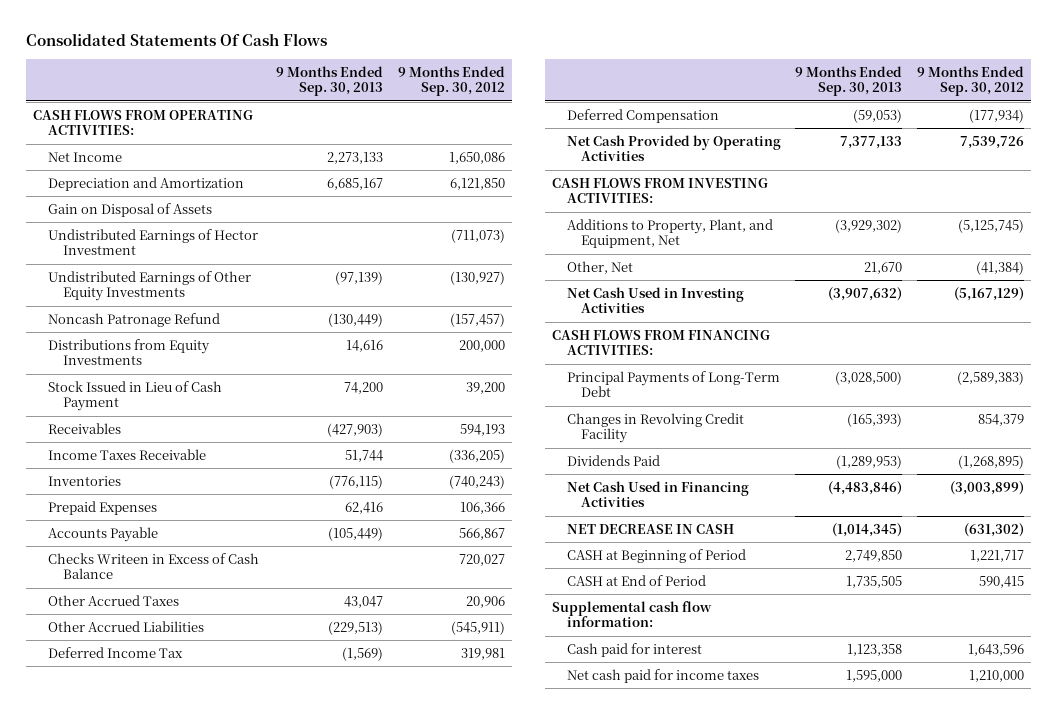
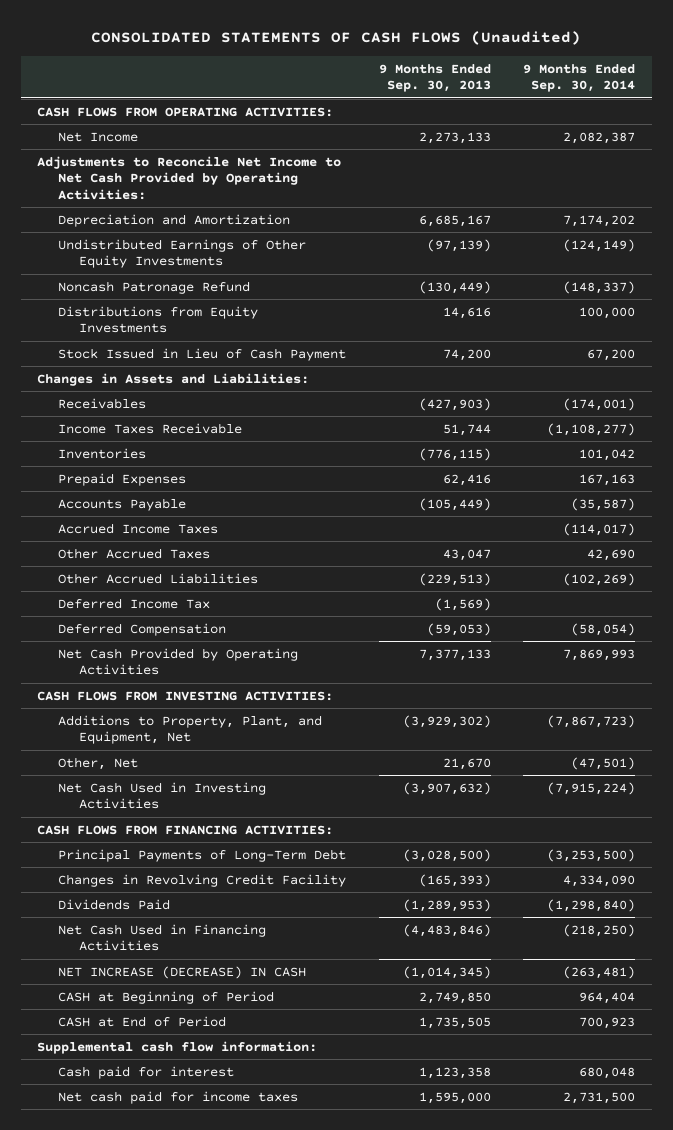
[25,32,327,46] Consolidated Statements Of Cash Flows -> [91,31,582,46] CONSOLIDATED STATEMENTS OF CASH FLOWS (Unaudited)
[397,65,505,97] 9 Months Ended Sep. 30, 2012 -> none
none -> [523,63,636,93] 9 Months Ended Sep. 30, 2014
none -> [37,155,342,200] Adjustments to Reconcile Net Income to Net Cash Provided by Operating Activities:
[47,202,212,217] Gain on Disposal of Assets -> none
[47,228,258,256] Undistributed Earnings of Hector Investment -> none
none -> [37,372,310,386] Changes in Assets and Liabilities:
[47,552,259,580] Checks Writeen in Excess of Cash Balance -> none
none -> [58,522,219,534] Accrued Income Taxes
[566,523,734,534] NET DECREASE IN CASH -> [58,965,307,979] NET INCREASE (DECREASE) IN CASH

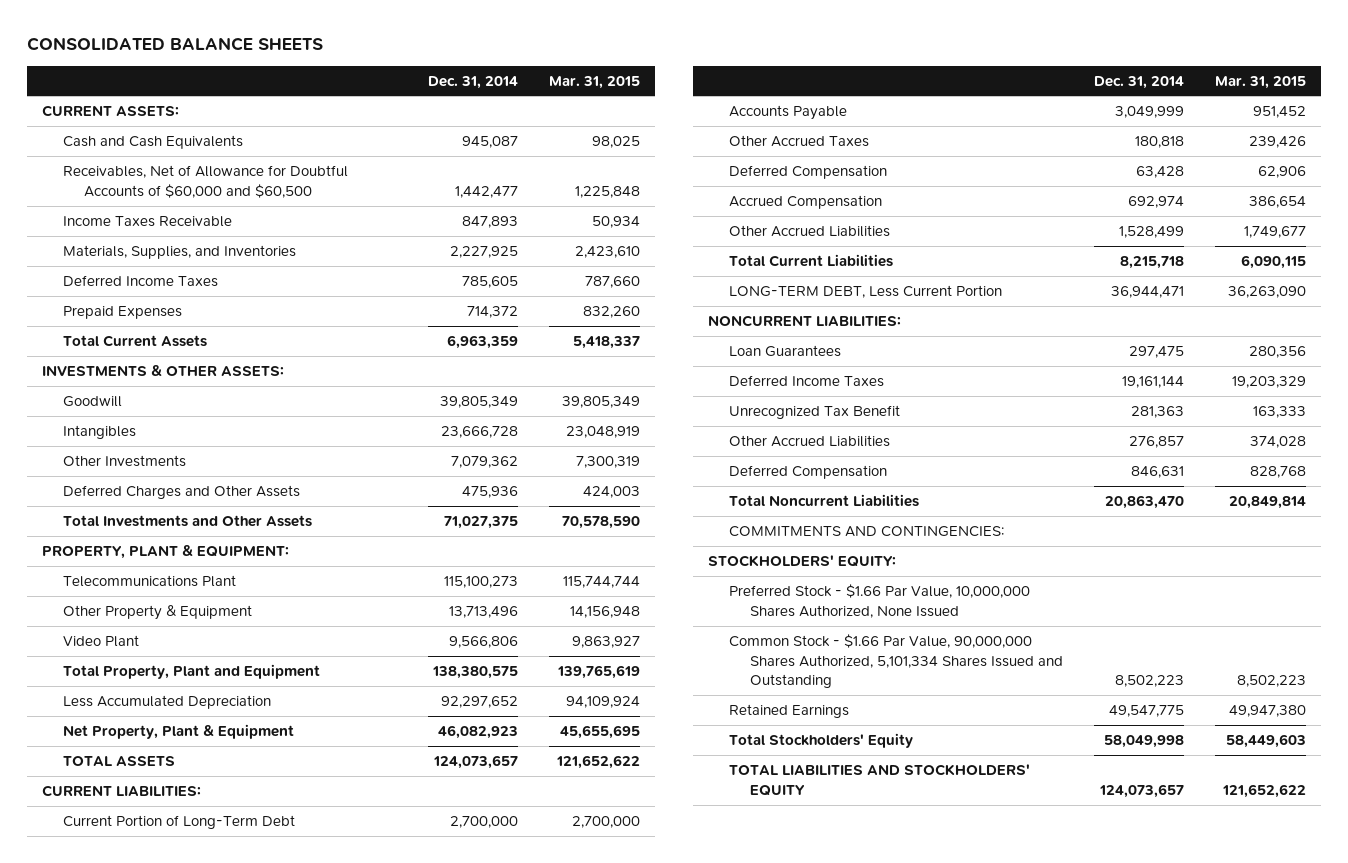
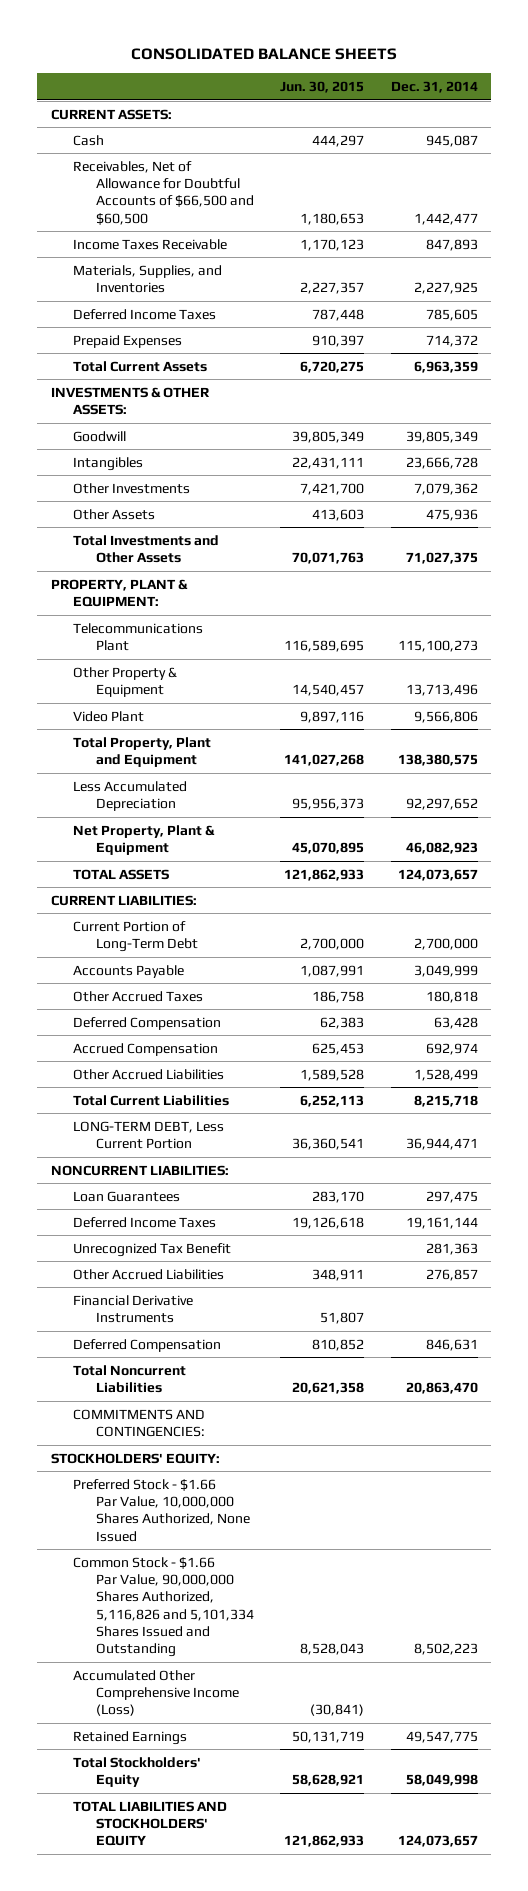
[548,75,640,89] Mar. 31, 2015 -> none
none -> [280,81,365,94] Jun. 30, 2015
[63,135,244,150] Cash and Cash Equivalents -> [73,134,105,146] Cash
[63,165,349,198] Receivables, Net of Allowance for Doubtful Accounts of $60,000 and $60,500 -> [73,160,254,225] Receivables, Net of Allowance for Doubtful Accounts of $66,500 and $60,500
[63,485,301,500] Deferred Charges and Other Assets -> [73,508,156,520] Other Assets
none -> [73,1294,194,1324] Financial Derivative Instruments
[729,634,1064,689] Common Stock - $1.66 Par Value, 90,000,000 Shares Authorized, 5,101,334 Shares Issued and Outstanding -> [73,1556,254,1658] Common Stock - $1.66 Par Value, 90,000,000 Shares Authorized, 5,116,826 and 5,101,334 Shares Issued and Outstanding
none -> [73,1669,239,1717] Accumulated Other Comprehensive Income (Loss)

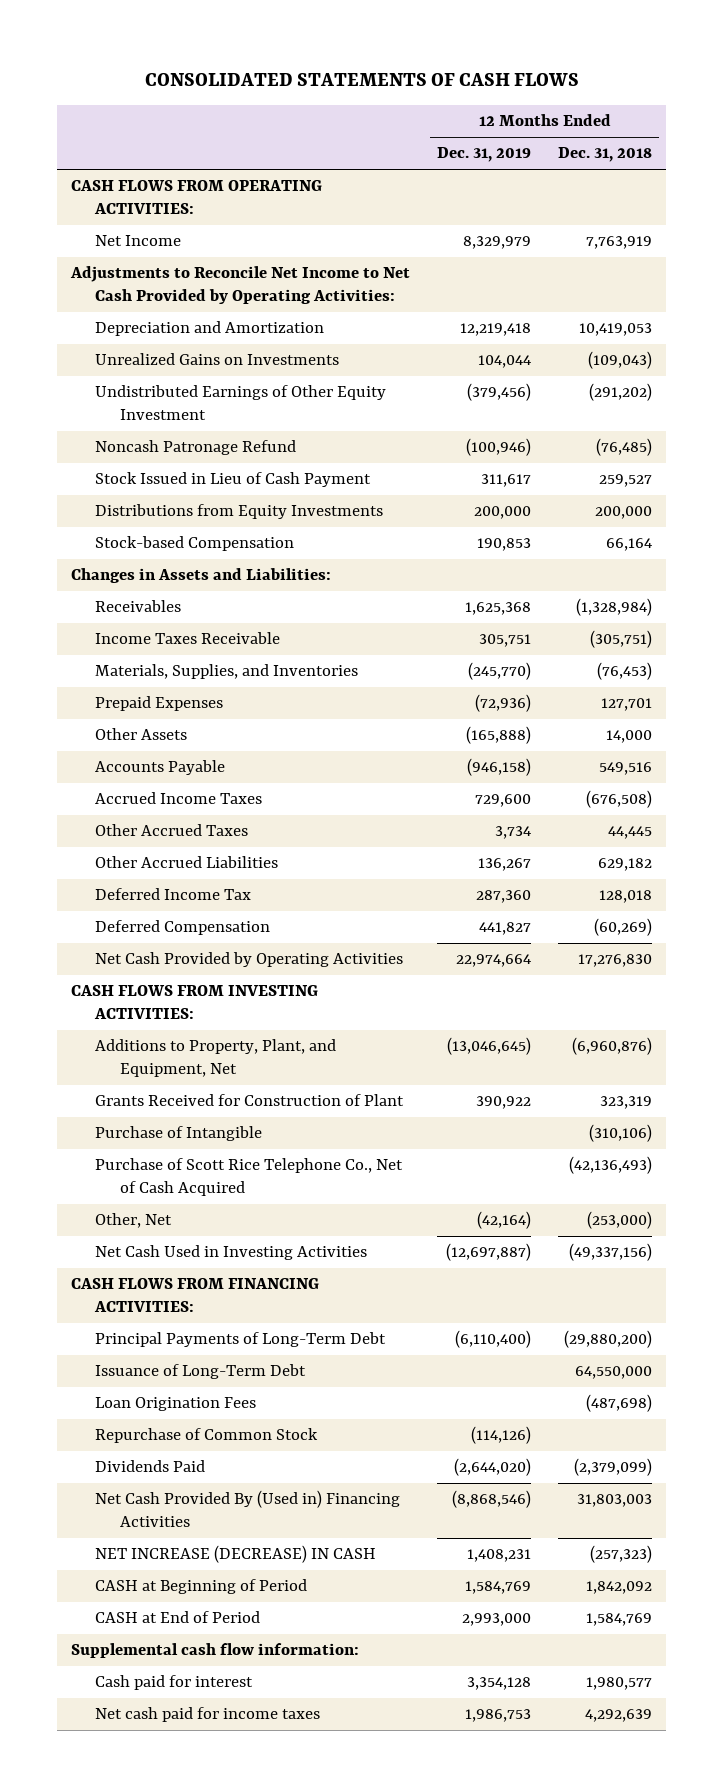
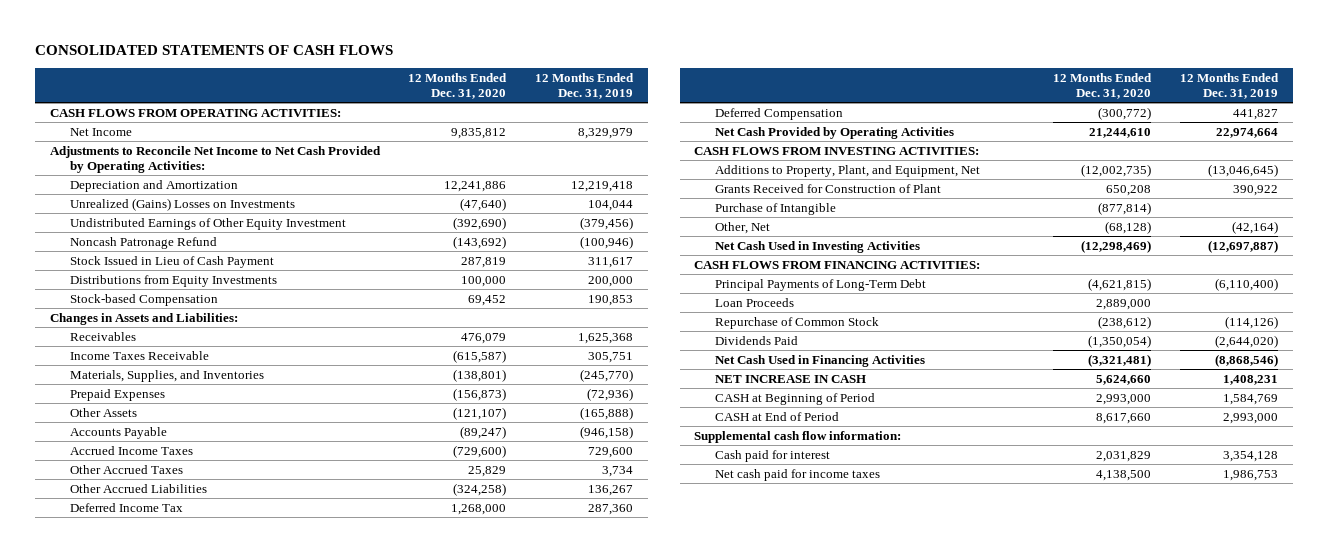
[558,147,653,163] Dec. 31, 2018 -> none
none -> [408,72,508,99] 12 Months Ended Dec. 31, 2020
[95,353,340,366] Unrealized Gains on Investments -> [69,197,295,211] Unrealized (Gains) Losses on Investments
[95,1158,404,1197] Purchase of Scott Rice Telephone Co., Net of Cash Acquired -> none
[95,1364,307,1380] Issuance of Long-Term Debt -> none
[95,1397,257,1412] Loan Origination Fees -> none
none -> [714,297,794,307] Loan Proceeds
[95,1490,401,1528] Net Cash Provided By (Used in) Financing Activities -> [714,354,925,367] Net Cash Used in Financing Activities
[95,1545,377,1564] NET INCREASE (DECREASE) IN CASH -> [714,374,866,383] NET INCREASE IN CASH

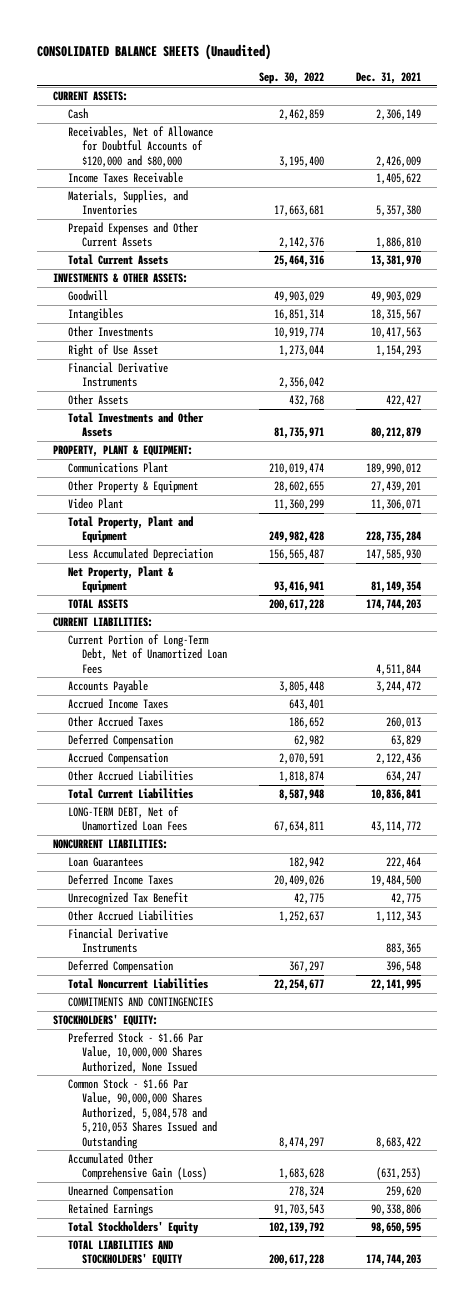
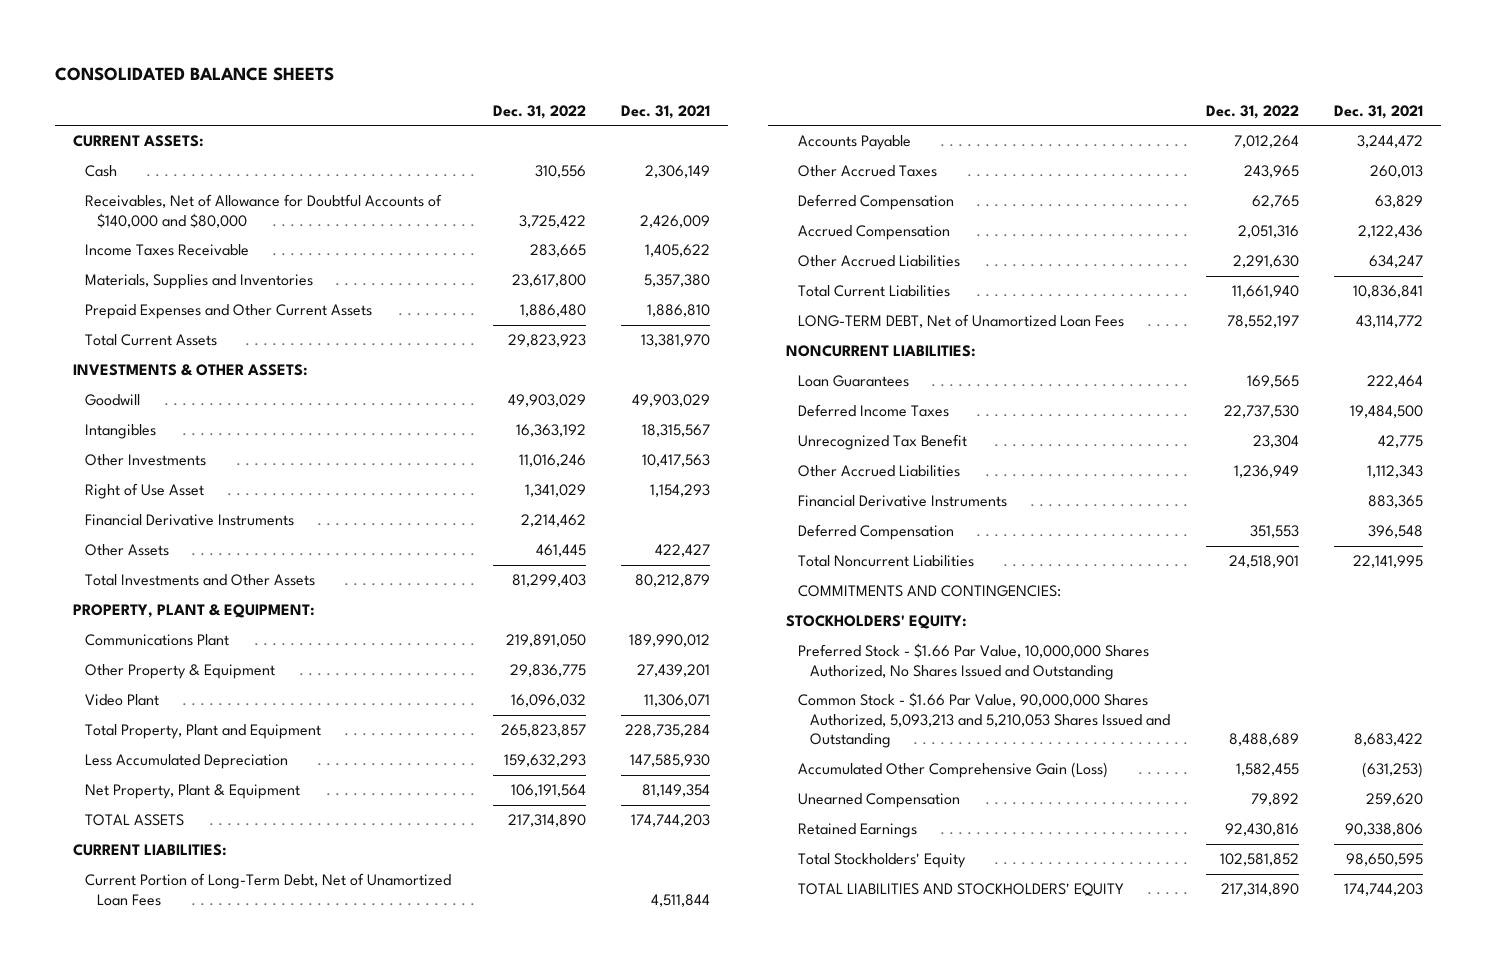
[37,44,272,61] CONSOLIDATED BALANCE SHEETS (Unaudited) -> [54,66,334,81] CONSOLIDATED BALANCE SHEETS
[259,72,325,85] Sep. 30, 2022 -> none
none -> [492,104,586,119] Dec. 31, 2022
[67,126,213,167] Receivables, Net of Allowance for Doubtful Accounts of $120,000 and $80,000 -> [84,194,442,228] Receivables, Net of Allowance for Doubtful Accounts of $140,000 and $80,000
[67,190,188,216] Materials, Supplies, and Inventories -> [84,274,313,290] Materials, Supplies and Inventories
[67,698,168,710] Accrued Income Taxes -> none
[67,997,213,1008] COMMITMENTS AND CONTINGENCIES -> [797,585,1061,598] COMMITMENTS AND CONTINGENCIES:
[67,1032,204,1073] Preferred Stock - $1.66 Par Value, 10,000,000 Shares Authorized, None Issued -> [797,643,1149,680] Preferred Stock - $1.66 Par Value, 10,000,000 Shares Authorized, No Shares Issued and Outstanding
[67,1078,218,1149] Common Stock - $1.66 Par Value, 90,000,000 Shares Authorized, 5,084,578 and 5,210,053 Shares Issued and Outstanding -> [797,692,1171,748] Common Stock - $1.66 Par Value, 90,000,000 Shares Authorized, 5,093,213 and 5,210,053 Shares Issued and Outstanding

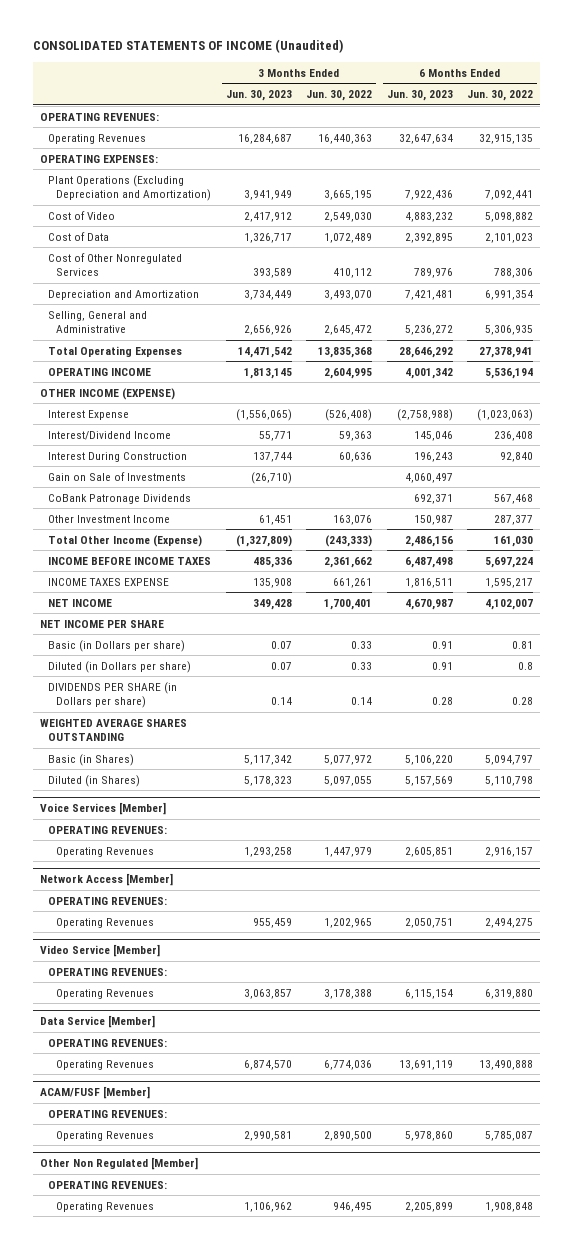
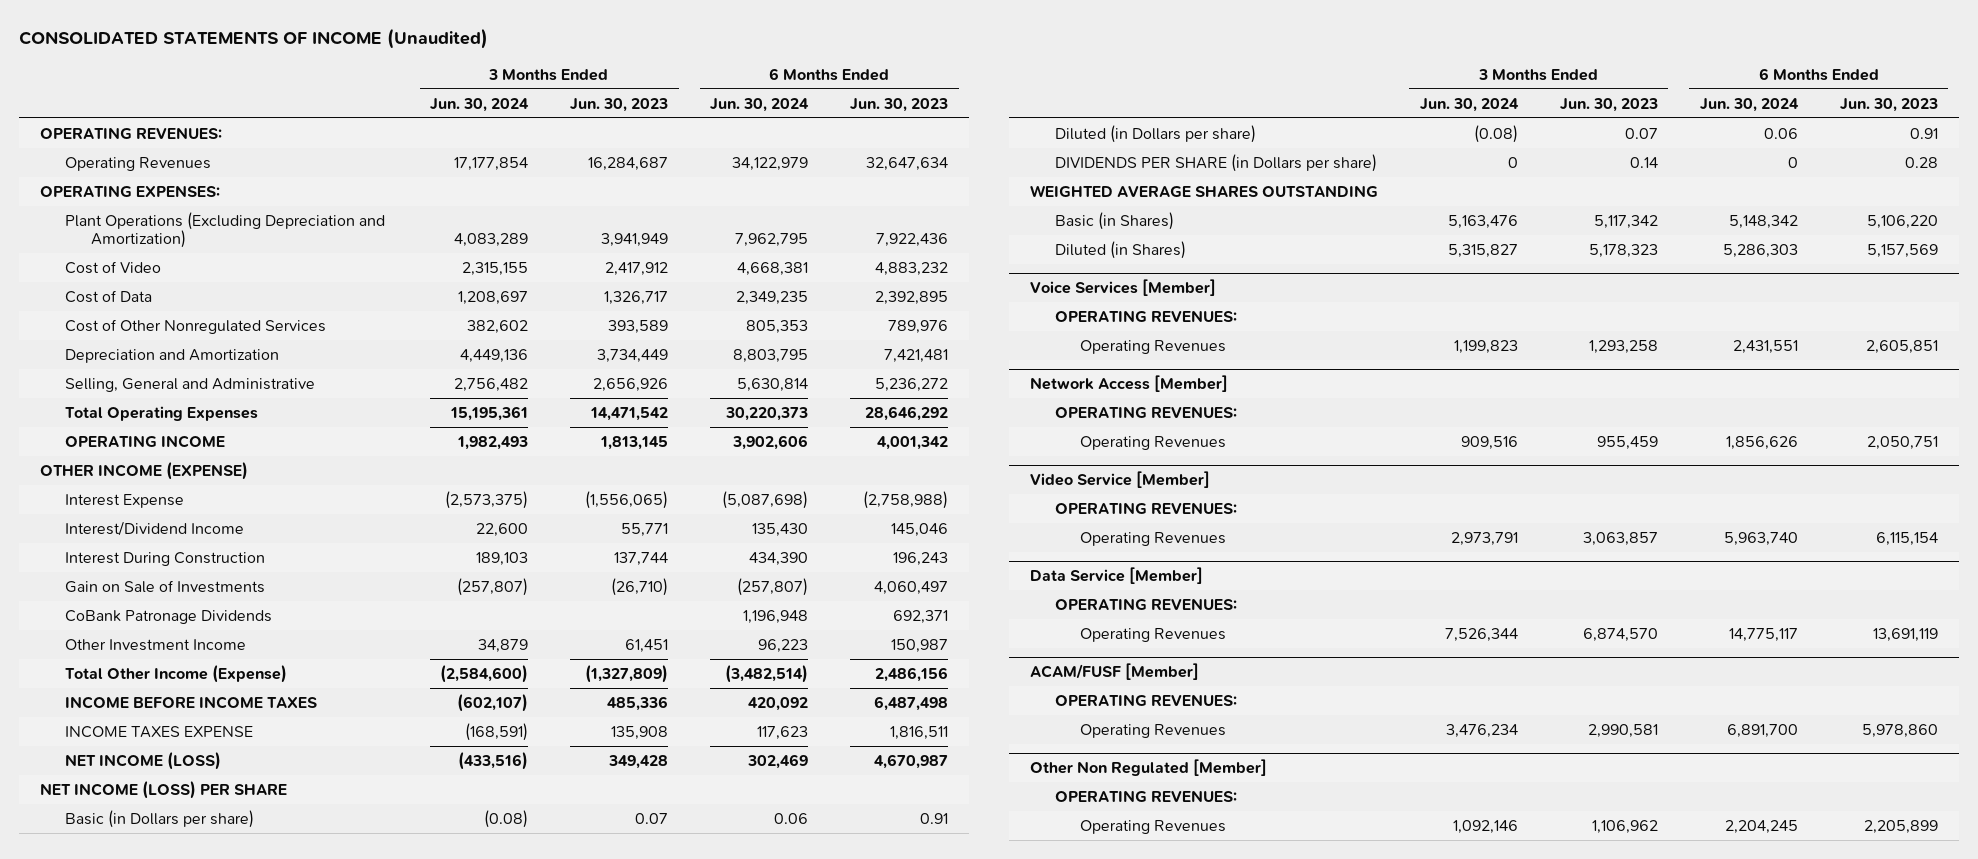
[306,90,373,102] Jun. 30, 2022 -> none
[467,90,534,102] Jun. 30, 2022 -> none
none -> [430,97,530,112] Jun. 30, 2024
none -> [710,97,810,112] Jun. 30, 2024
[48,598,113,607] NET INCOME -> [65,751,222,770] NET INCOME (LOSS)
[40,619,165,628] NET INCOME PER SHARE -> [40,780,288,799] NET INCOME (LOSS) PER SHARE

